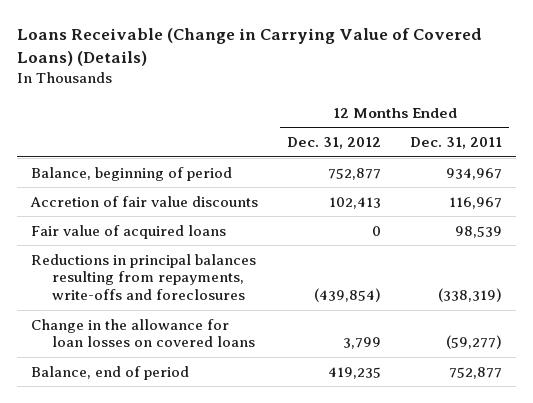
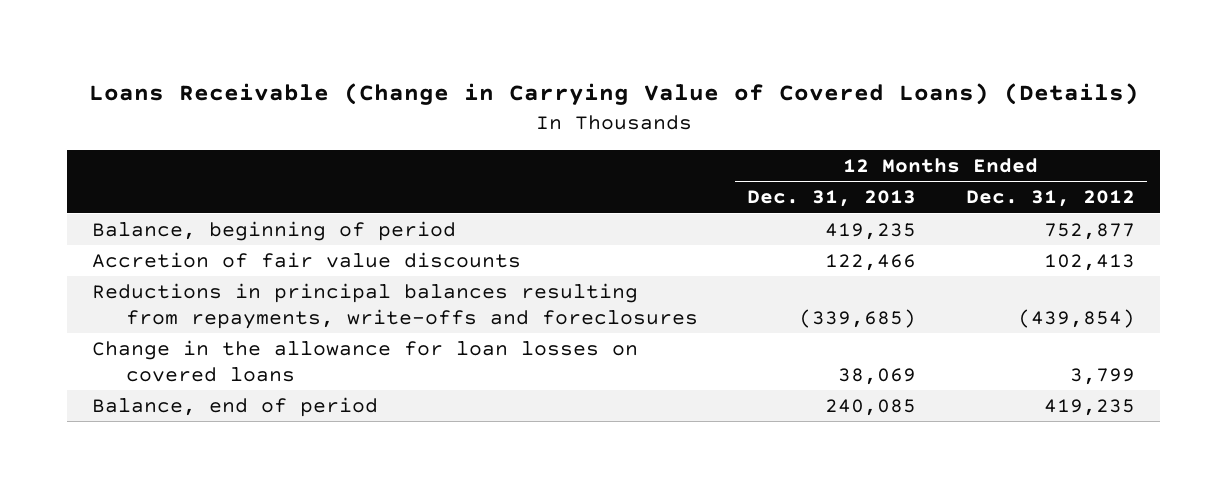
[409,137,502,150] Dec. 31, 2011 -> none
none -> [747,190,917,208] Dec. 31, 2013
[31,224,227,239] Fair value of acquired loans -> none

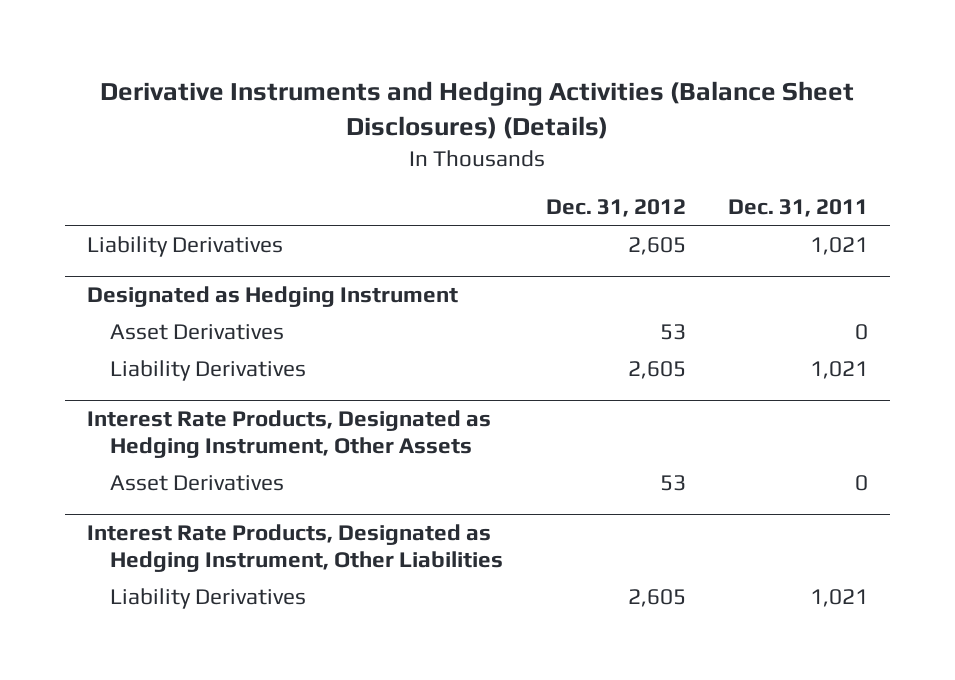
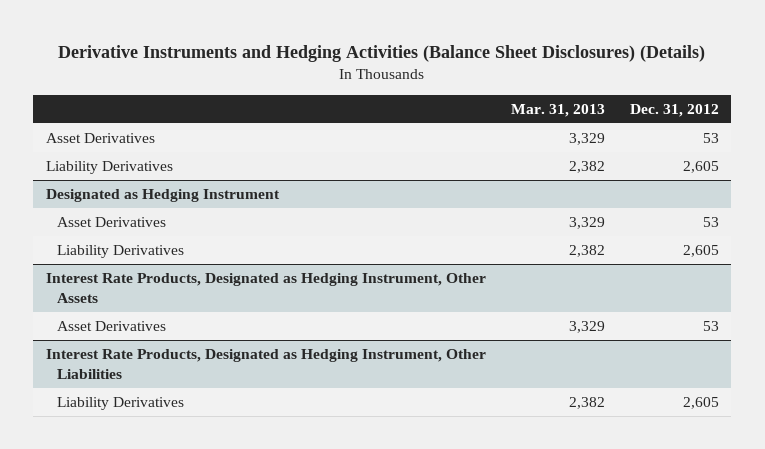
[728,199,869,218] Dec. 31, 2011 -> none
none -> [510,103,605,117] Mar. 31, 2013
none -> [45,133,155,144] Asset Derivatives

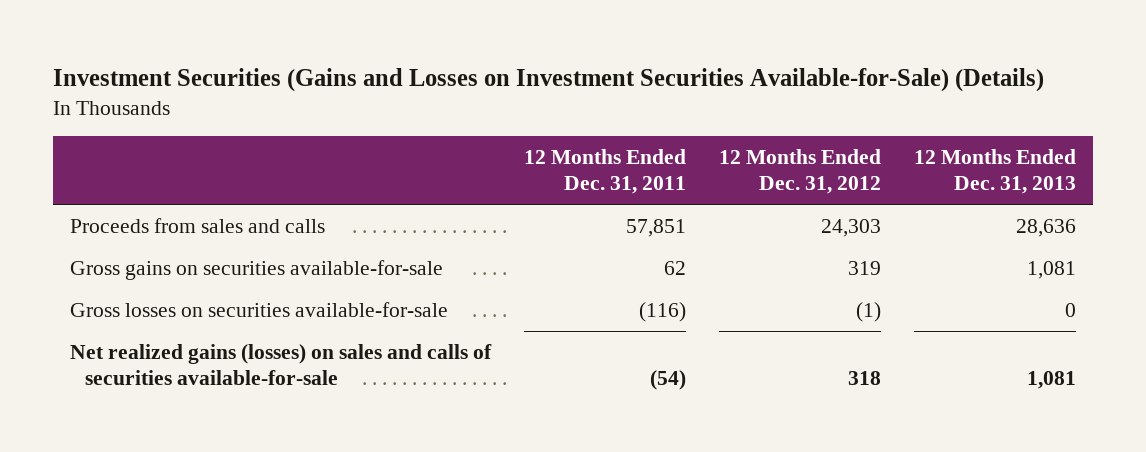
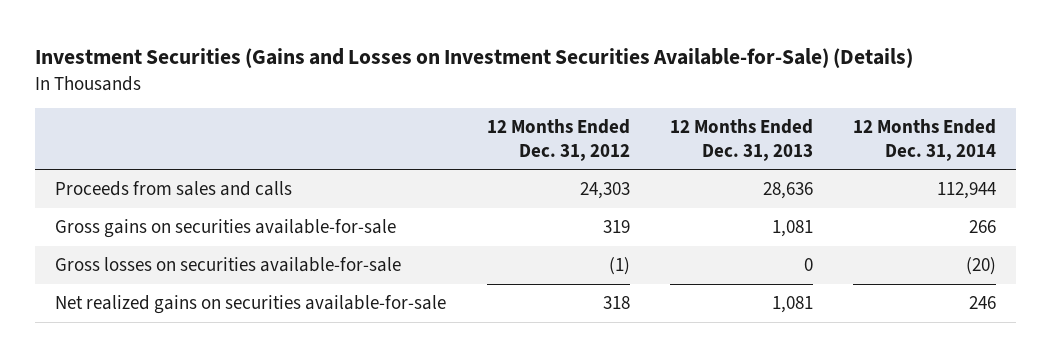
[523,149,686,195] 12 Months Ended Dec. 31, 2011 -> none
none -> [852,119,996,161] 12 Months Ended Dec. 31, 2014
[69,343,492,385] Net realized gains (losses) on sales and calls of securities available-for-sale -> [55,295,447,315] Net realized gains on securities available-for-sale

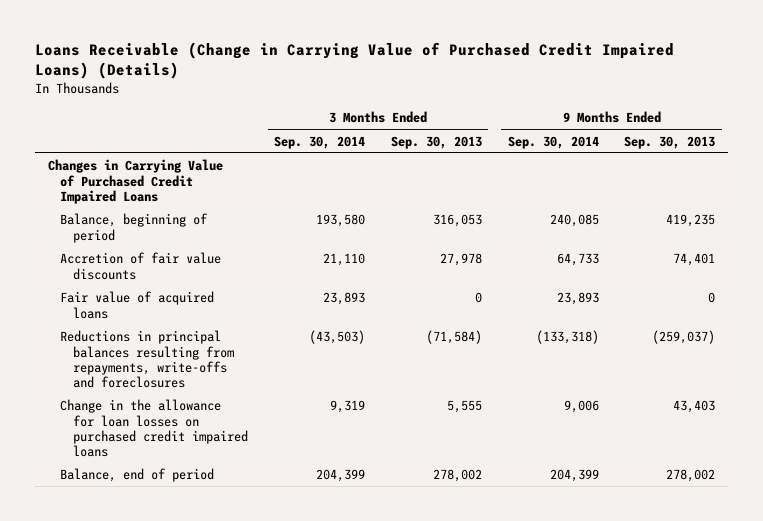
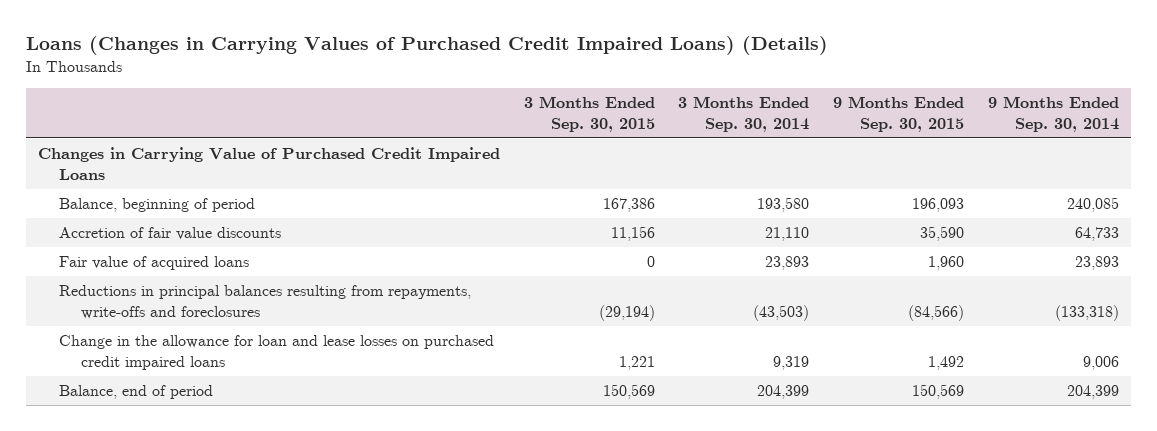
[34,41,674,80] Loans Receivable (Change in Carrying Value of Purchased Credit Impaired Loans) (Details) -> [25,36,828,56] Loans (Changes in Carrying Values of Purchased Credit Impaired Loans) (Details)
[390,135,482,149] Sep. 30, 2013 -> none
[624,135,716,149] Sep. 30, 2013 -> none
none -> [523,96,655,132] 3 Months Ended Sep. 30, 2015
none -> [833,96,965,132] 9 Months Ended Sep. 30, 2015
[60,399,249,458] Change in the allowance for loan losses on purchased credit impaired loans -> [59,335,495,370] Change in the allowance for loan and lease losses on purchased credit impaired loans

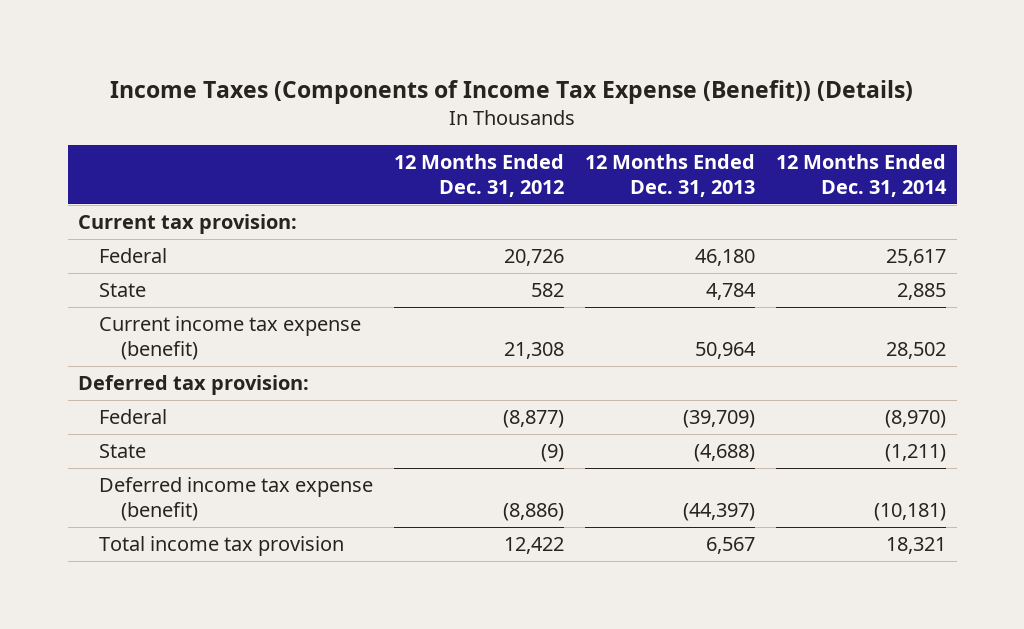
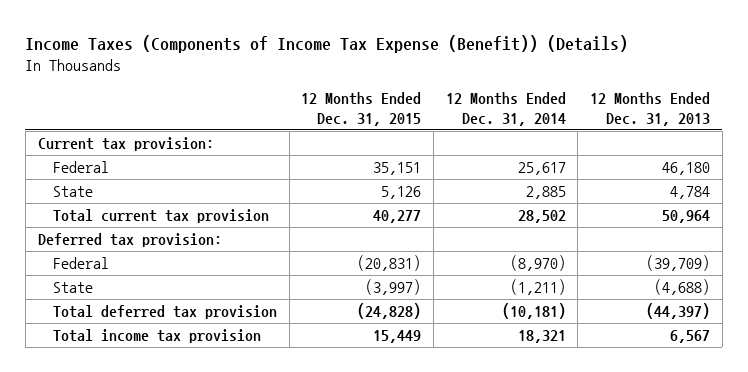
[394,154,565,198] 12 Months Ended Dec. 31, 2012 -> none
none -> [301,91,422,126] 12 Months Ended Dec. 31, 2015
[99,316,362,361] Current income tax expense (benefit) -> [53,208,270,223] Total current tax provision
[99,477,374,522] Deferred income tax expense (benefit) -> [53,304,278,319] Total deferred tax provision

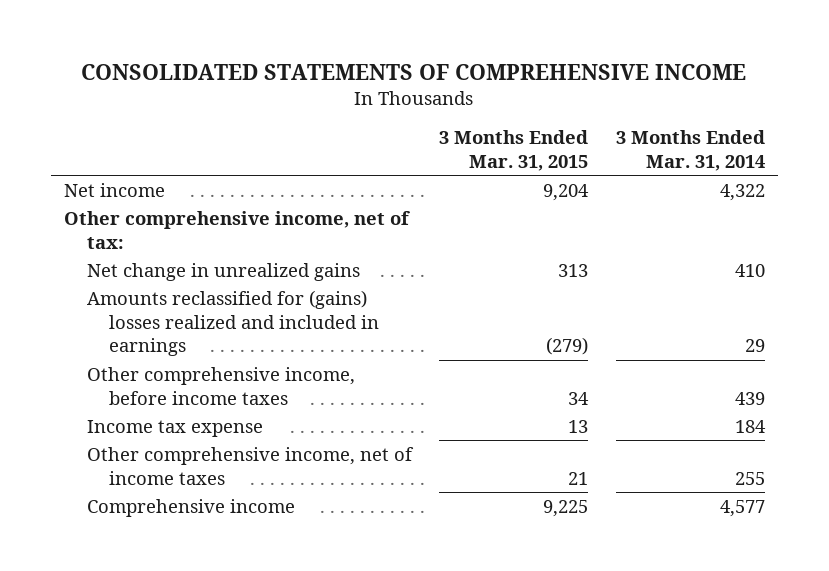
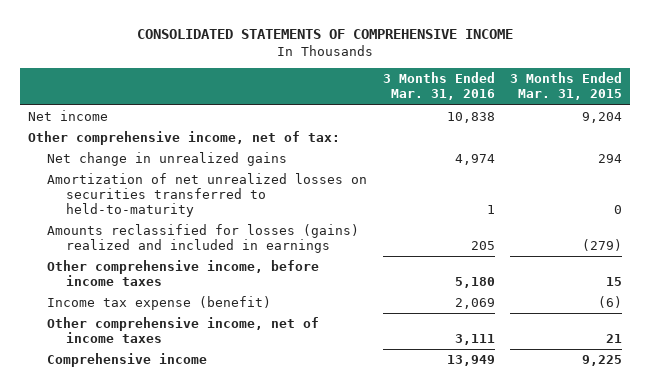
[615,130,765,171] 3 Months Ended Mar. 31, 2014 -> none
none -> [382,72,495,101] 3 Months Ended Mar. 31, 2016
[558,263,589,277] 313 -> [598,154,623,164] 294
none -> [46,173,367,218] Amortization of net unrealized losses on securities transferred to held-to-maturity
[86,289,380,357] Amounts reclassified for (gains) losses realized and included in earnings -> [46,224,359,254] Amounts reclassified for losses (gains) realized and included in earnings
[568,391,590,405] 34 -> [606,277,623,287] 15
[86,419,263,437] Income tax expense -> [46,296,271,311] Income tax expense (benefit)
[568,419,589,433] 13 -> [598,296,623,309] (6)

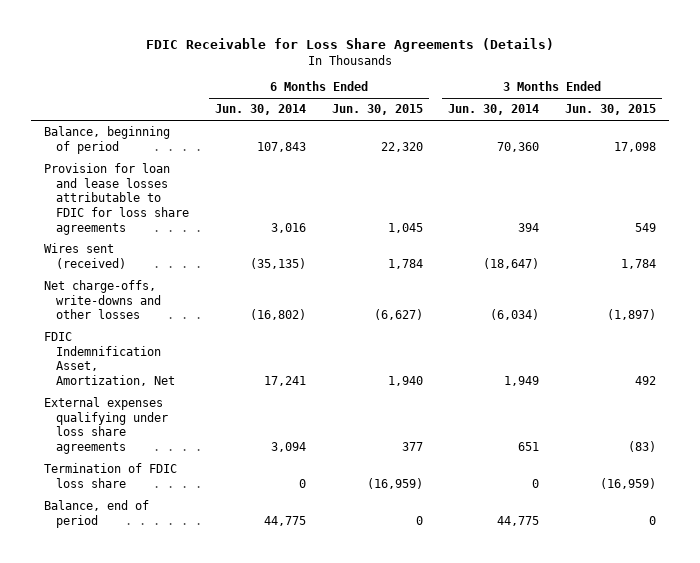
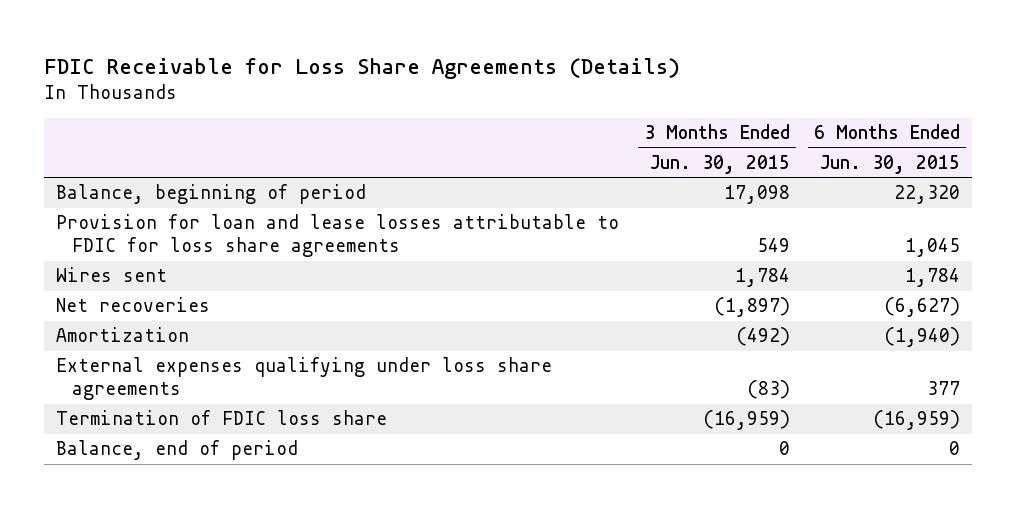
[214,104,306,116] Jun. 30, 2014 -> none
[448,104,540,116] Jun. 30, 2014 -> none
[44,243,127,269] Wires sent (received) -> [56,267,168,283] Wires sent
[44,280,162,320] Net charge-offs, write-downs and other losses -> [56,297,211,313] Net recoveries
[44,332,176,386] FDIC Indemnification Asset, Amortization, Net -> [56,327,190,343] Amortization
[387,375,423,386] 1,940 -> [883,327,960,348] (1,940)
[634,375,656,385] 492 -> [735,327,790,347] (492)

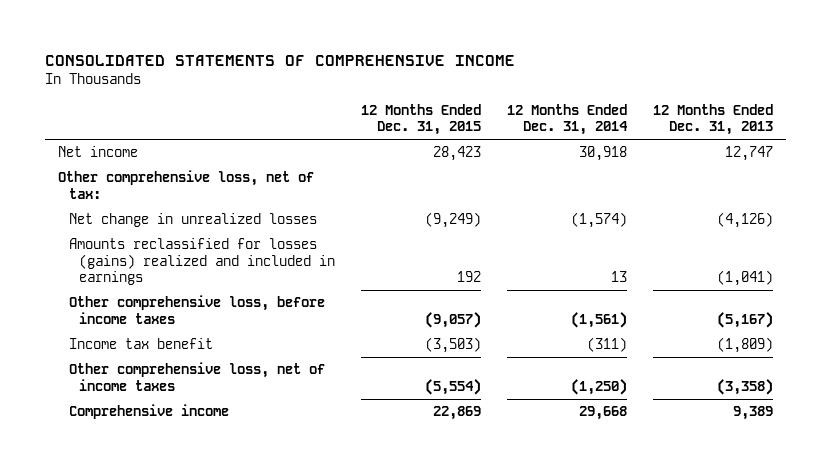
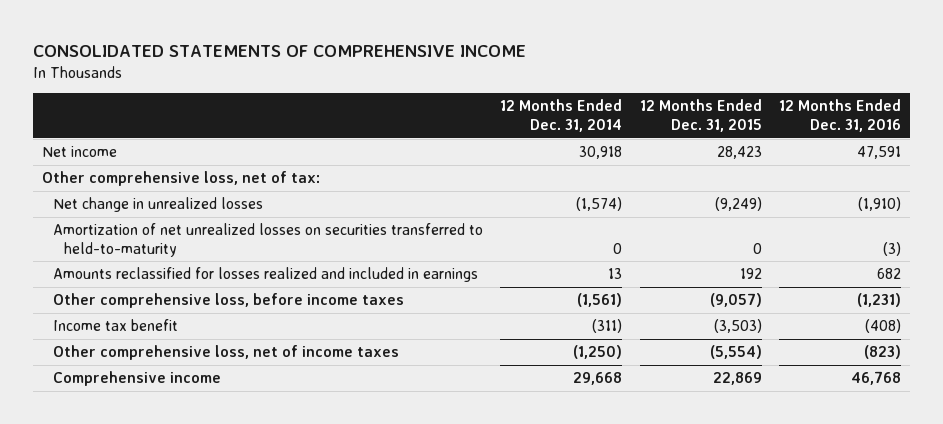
[652,103,773,136] 12 Months Ended Dec. 31, 2013 -> none
none -> [779,99,902,132] 12 Months Ended Dec. 31, 2016
none -> [52,223,483,257] Amortization of net unrealized losses on securities transferred to held-to-maturity
[68,238,336,285] Amounts reclassified for losses (gains) realized and included in earnings -> [52,267,478,283] Amounts reclassified for losses realized and included in earnings

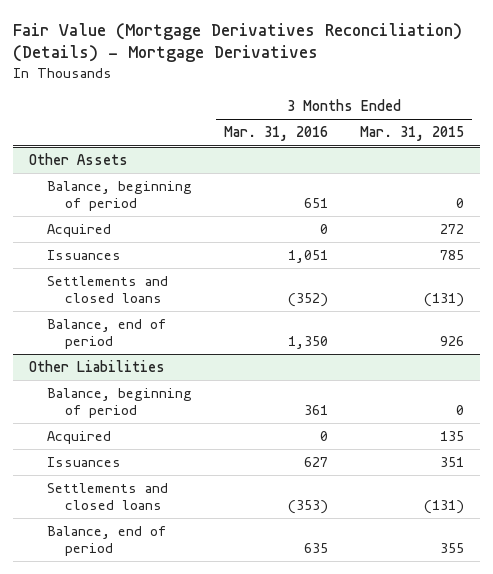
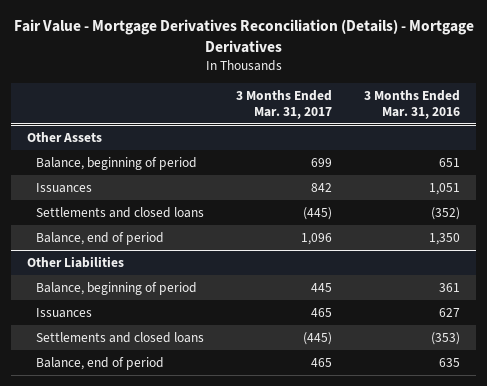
[13,22,463,63] Fair Value (Mortgage Derivatives Reconciliation) (Details) - Mortgage Derivatives -> [13,19,474,54] Fair Value - Mortgage Derivatives Reconciliation (Details) - Mortgage Derivatives
[360,126,465,142] Mar. 31, 2015 -> none
none -> [236,90,333,119] 3 Months Ended Mar. 31, 2017
[46,224,111,238] Acquired -> none
[46,431,111,445] Acquired -> none

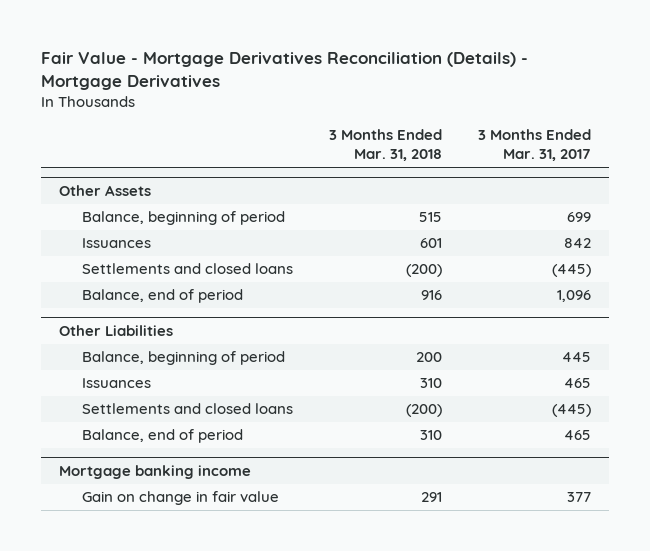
[364,90,461,119] 3 Months Ended Mar. 31, 2016 -> none
none -> [328,129,442,162] 3 Months Ended Mar. 31, 2018
none -> [59,464,252,479] Mortgage banking income
none -> [81,491,279,506] Gain on change in fair value

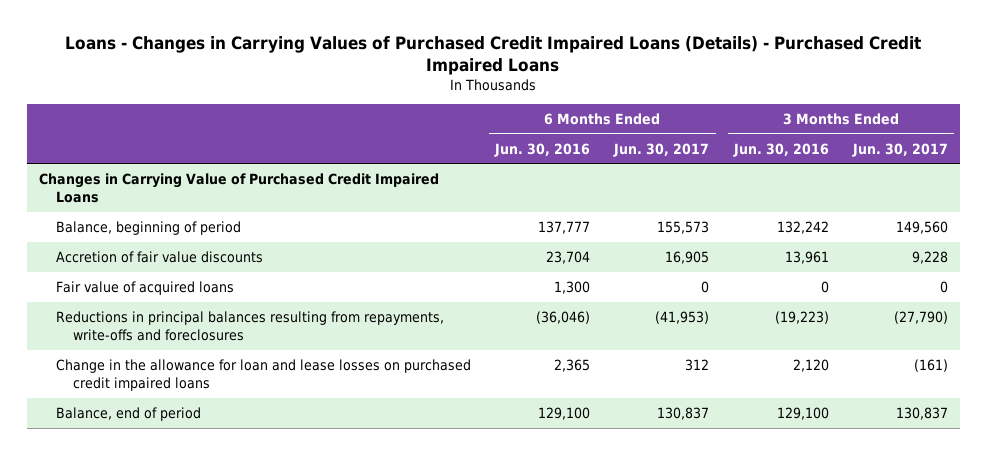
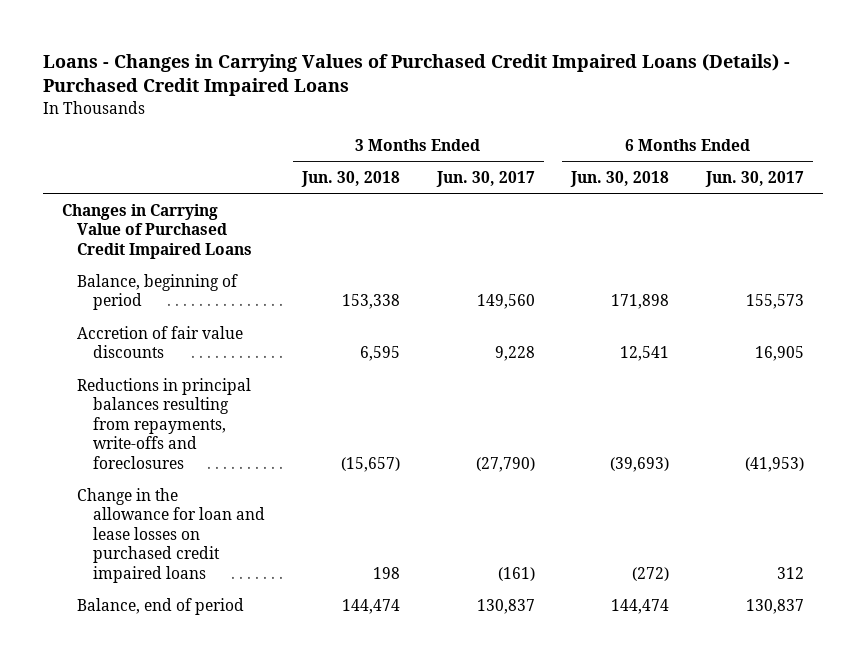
[494,142,591,157] Jun. 30, 2016 -> none
[732,142,829,157] Jun. 30, 2016 -> none
none -> [300,170,400,187] Jun. 30, 2018
none -> [570,170,670,187] Jun. 30, 2018
[56,280,235,295] Fair value of acquired loans -> none

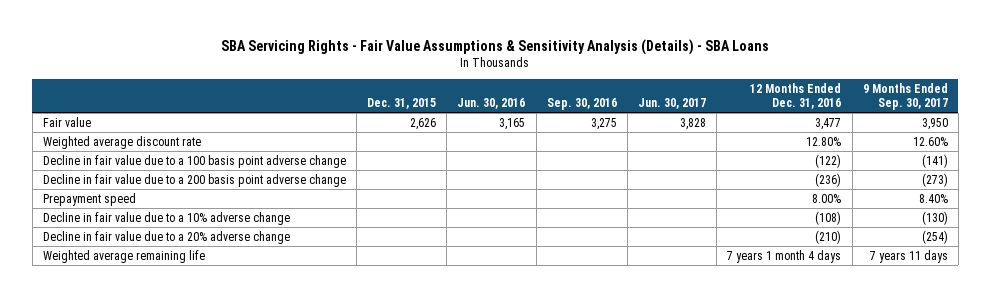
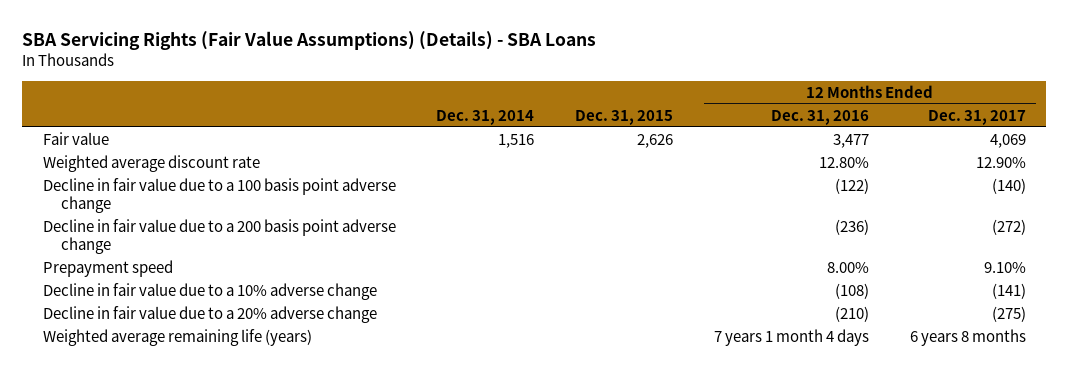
[221,38,770,55] SBA Servicing Rights - Fair Value Assumptions & Sensitivity Analysis (Details) - SBA Loans -> [22,30,597,50] SBA Servicing Rights (Fair Value Assumptions) (Details) - SBA Loans
[457,98,526,110] Jun. 30, 2016 -> none
[546,98,617,111] Sep. 30, 2016 -> none
[638,98,707,110] Jun. 30, 2017 -> none
[862,82,948,111] 9 Months Ended Sep. 30, 2017 -> none
none -> [436,109,535,125] Dec. 31, 2014
none -> [927,109,1026,125] Dec. 31, 2017
[42,249,205,263] Weighted average remaining life -> [42,328,312,346] Weighted average remaining life (years)

